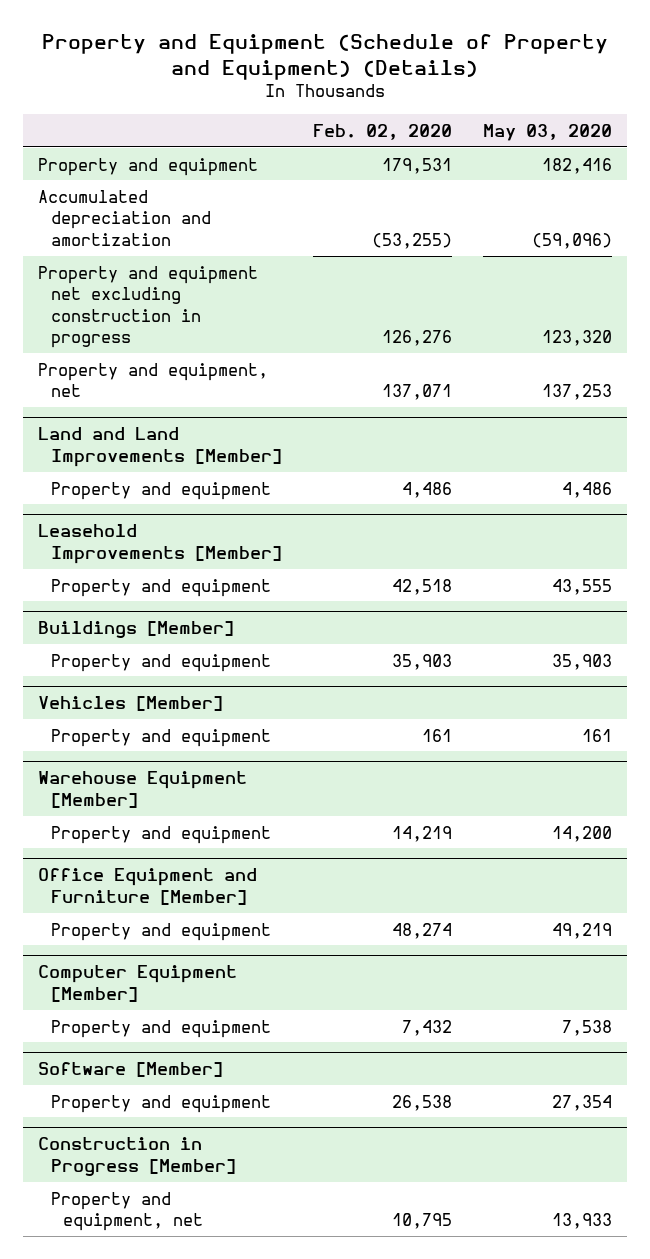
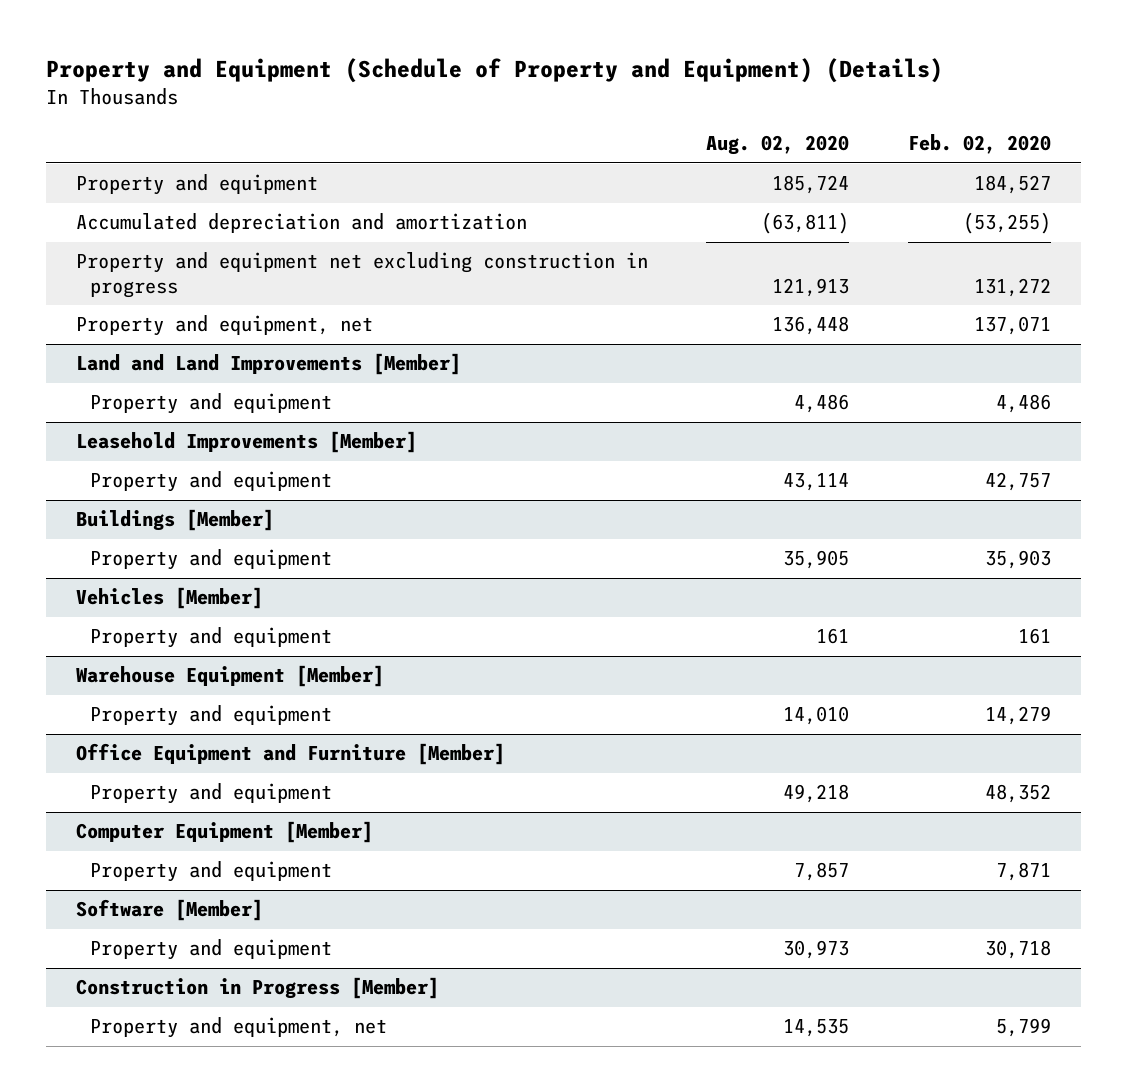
[482,123,612,141] May 03, 2020 -> none
none -> [706,135,850,156] Aug. 02, 2020
[381,157,452,174] 179,531 -> [974,175,1052,195] 184,527
[381,330,452,347] 126,276 -> [974,277,1052,297] 131,272
[391,578,452,595] 42,518 -> [985,472,1052,492] 42,757
[391,825,452,842] 14,219 -> [985,706,1052,726] 14,279
[391,922,452,939] 48,274 -> [985,784,1052,804] 48,352
[401,1019,452,1036] 7,432 -> [996,862,1052,882] 7,871
[391,1094,452,1111] 26,538 -> [985,940,1052,960] 30,718
[391,1213,452,1230] 10,795 -> [996,1018,1052,1038] 5,799

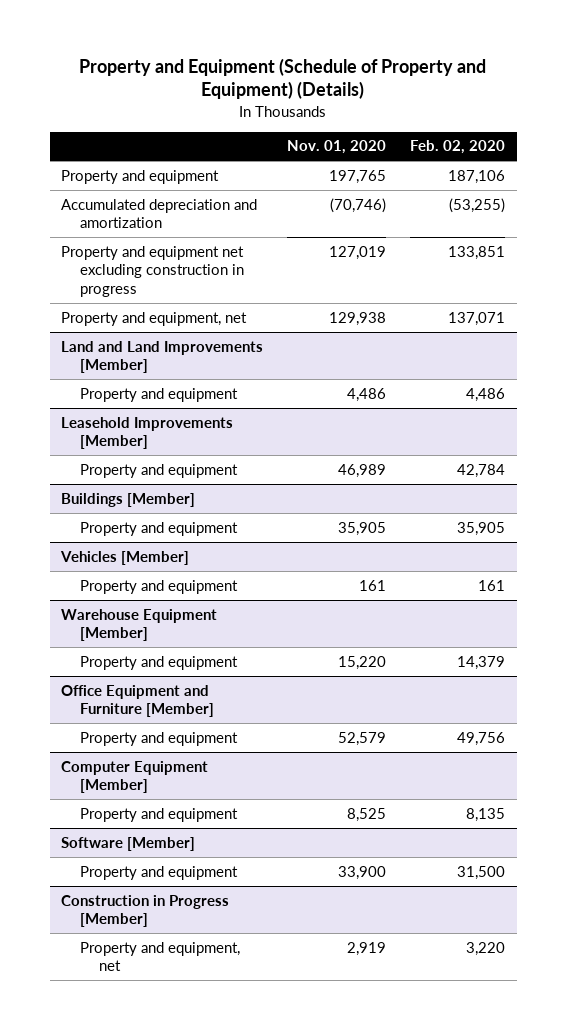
[706,135,850,156] Aug. 02, 2020 -> none
none -> [287,140,387,155] Nov. 01, 2020
[974,175,1052,195] 184,527 -> [447,169,505,184] 187,106
[974,277,1052,297] 131,272 -> [447,245,505,260] 133,851
[985,472,1052,492] 42,757 -> [456,463,505,478] 42,784
[985,550,1052,570] 35,903 -> [456,521,505,536] 35,905
[985,706,1052,726] 14,279 -> [456,655,505,670] 14,379
[985,784,1052,804] 48,352 -> [456,731,505,746] 49,756
[996,862,1052,882] 7,871 -> [465,807,505,822] 8,135
[985,940,1052,960] 30,718 -> [456,865,505,880] 31,500
[996,1018,1052,1038] 5,799 -> [465,941,505,956] 3,220

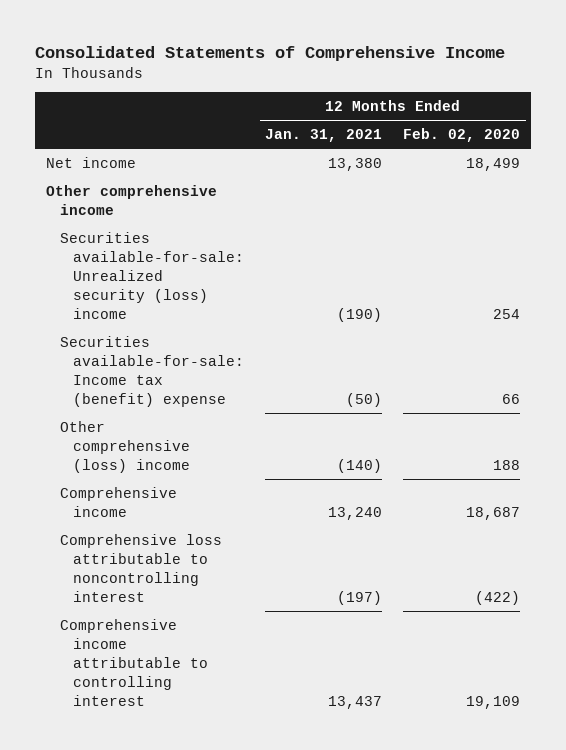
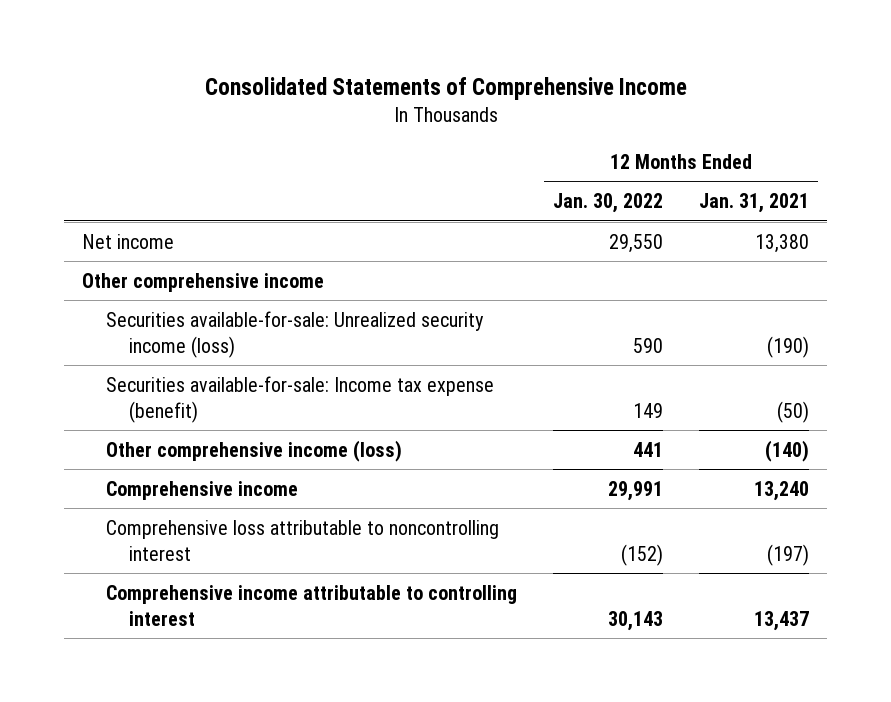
[403,128,521,143] Feb. 02, 2020 -> none
none -> [552,193,663,214] Jan. 30, 2022
[59,231,245,319] Securities available-for-sale: Unrealized security (loss) income -> [105,310,484,358] Securities available-for-sale: Unrealized security income (loss)
[59,335,245,407] Securities available-for-sale: Income tax (benefit) expense -> [105,375,494,423] Securities available-for-sale: Income tax expense (benefit)
[59,420,191,473] Other comprehensive (loss) income -> [105,439,402,462] Other comprehensive income (loss)

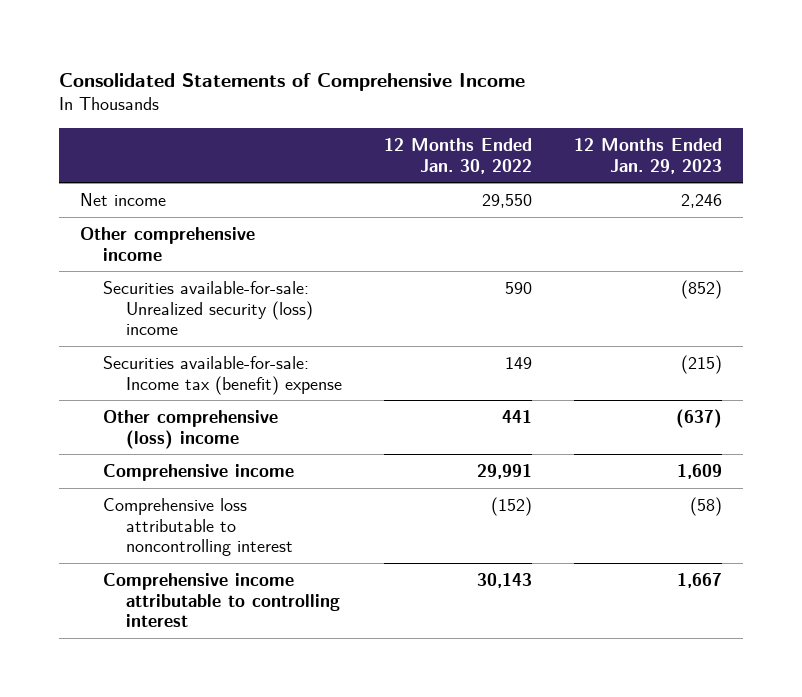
[699,193,810,214] Jan. 31, 2021 -> none
none -> [573,137,722,174] 12 Months Ended Jan. 29, 2023
[105,310,484,358] Securities available-for-sale: Unrealized security income (loss) -> [103,281,314,336] Securities available-for-sale: Unrealized security (loss) income
[105,375,494,423] Securities available-for-sale: Income tax expense (benefit) -> [103,356,343,395] Securities available-for-sale: Income tax (benefit) expense
[105,439,402,462] Other comprehensive income (loss) -> [103,410,279,449] Other comprehensive (loss) income

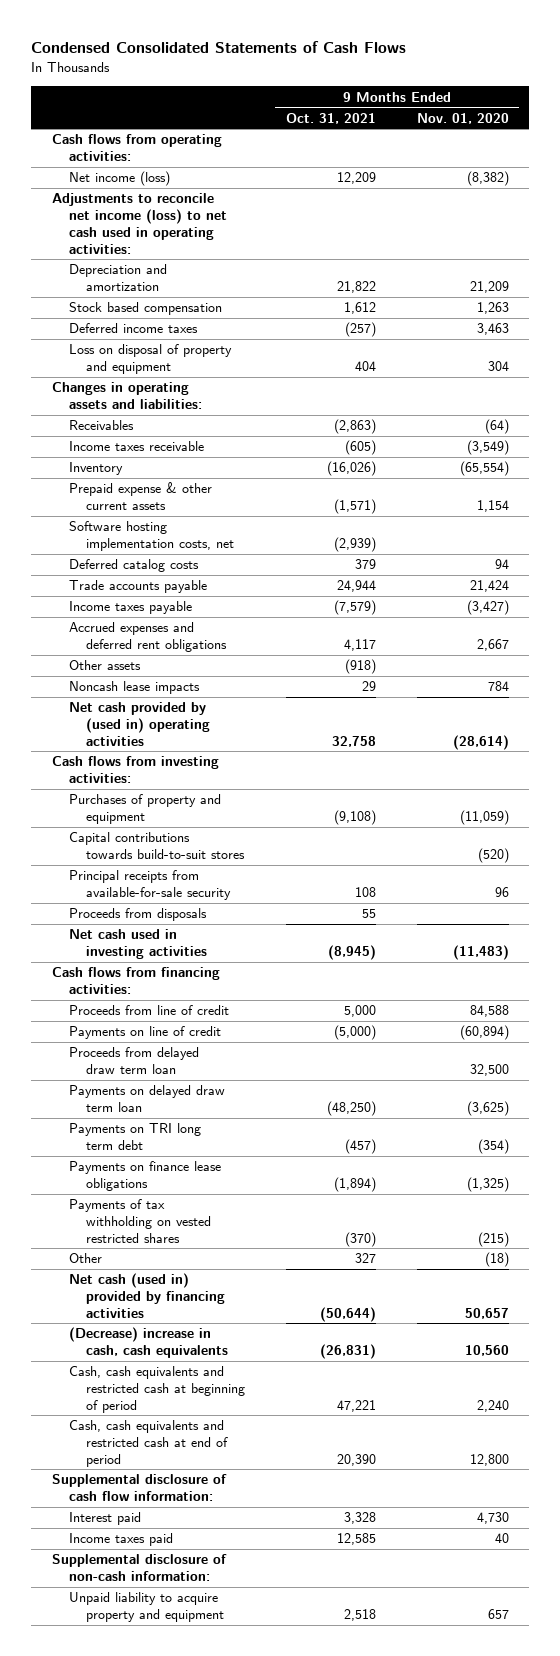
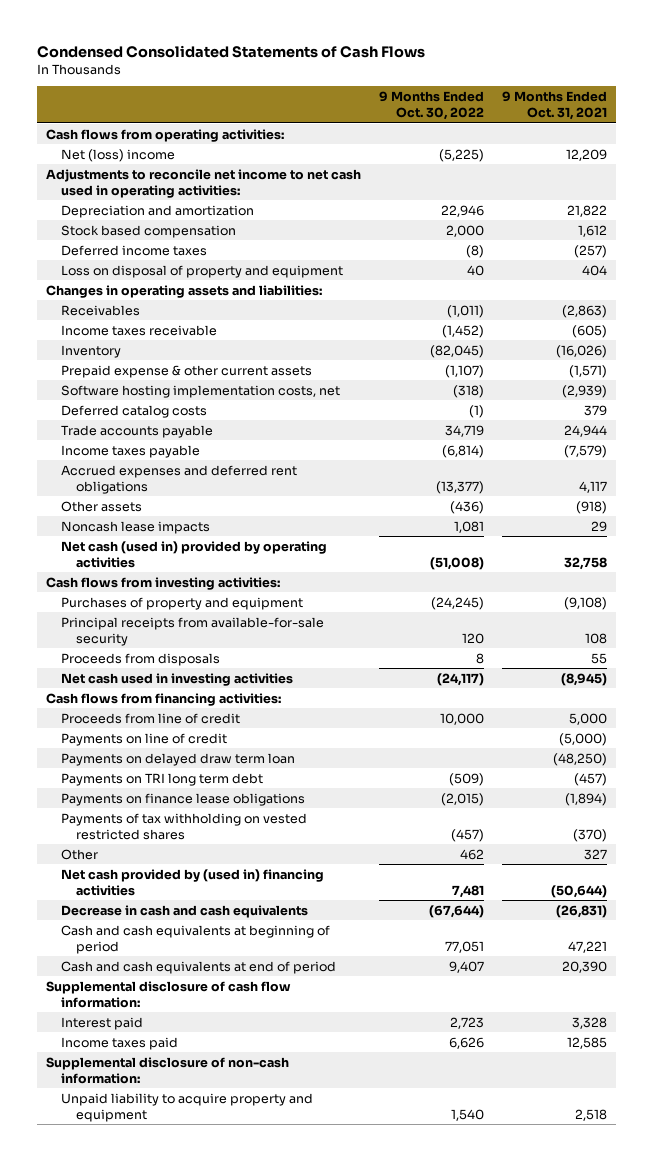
[416,112,509,124] Nov. 01, 2020 -> none
none -> [378,91,484,121] 9 Months Ended Oct. 30, 2022
[68,171,170,187] Net income (loss) -> [60,148,175,162] Net (loss) income
[51,193,227,254] Adjustments to reconcile net income (loss) to net cash used in operating activities: -> [45,168,361,198] Adjustments to reconcile net income to net cash used in operating activities:
[68,702,210,746] Net cash provided by (used in) operating activities -> [60,540,327,568] Net cash (used in) provided by operating activities
[68,832,245,860] Capital contributions towards build-to-suit stores -> none
[68,1047,199,1075] Proceeds from delayed draw term loan -> none
[68,1273,225,1318] Net cash (used in) provided by financing activities -> [60,868,324,896] Net cash provided by (used in) financing activities
[68,1327,228,1359] (Decrease) increase in cash, cash equivalents -> [60,904,308,918] Decrease in cash and cash equivalents
[68,1366,245,1413] Cash, cash equivalents and restricted cash at beginning of period -> [60,924,330,954] Cash and cash equivalents at beginning of period
[68,1420,228,1467] Cash, cash equivalents and restricted cash at end of period -> [60,960,336,974] Cash and cash equivalents at end of period

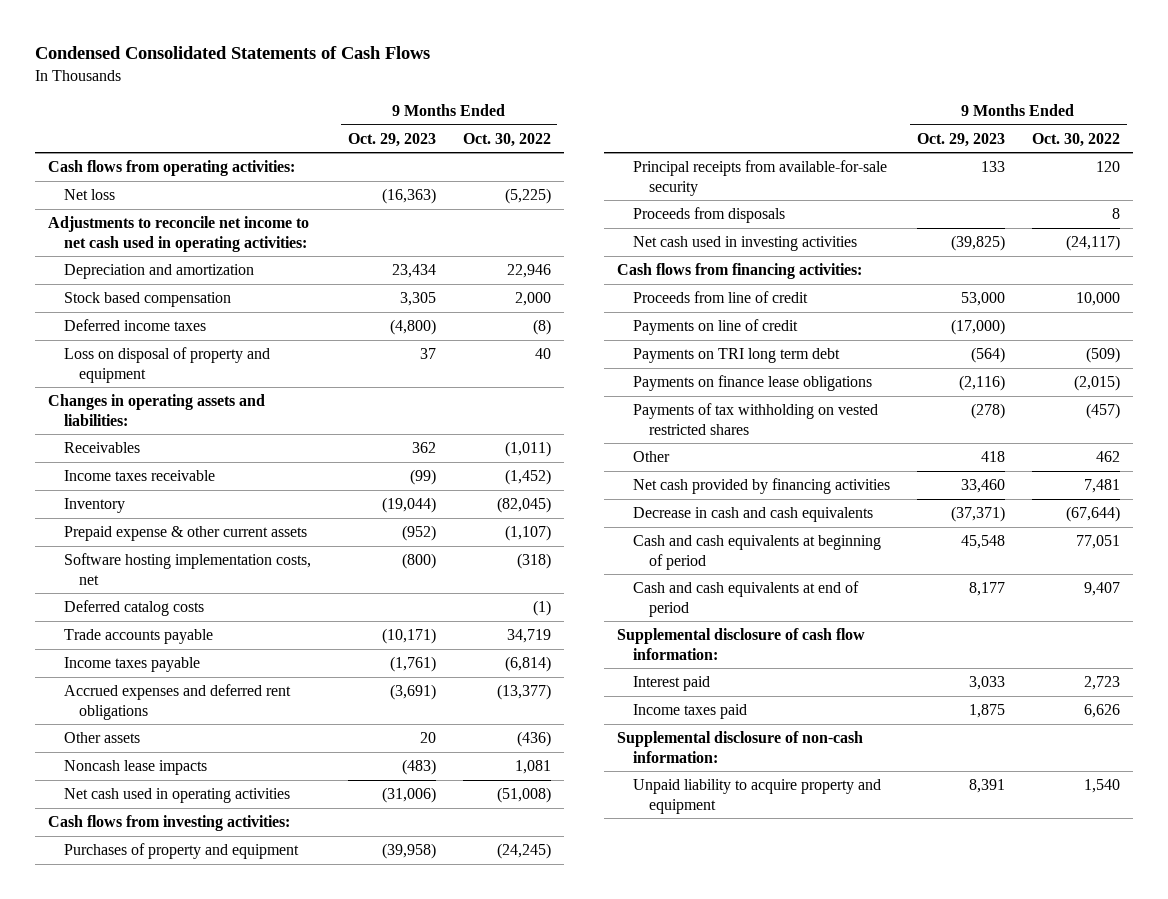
[501,91,607,121] 9 Months Ended Oct. 31, 2021 -> none
none -> [347,132,436,147] Oct. 29, 2023
[60,148,175,162] Net (loss) income -> [63,189,115,201] Net loss
[60,540,327,568] Net cash (used in) provided by operating activities -> [63,788,290,804] Net cash used in operating activities
[60,752,295,766] Payments on delayed draw term loan -> none
[60,868,324,896] Net cash provided by (used in) financing activities -> [633,478,891,495] Net cash provided by financing activities

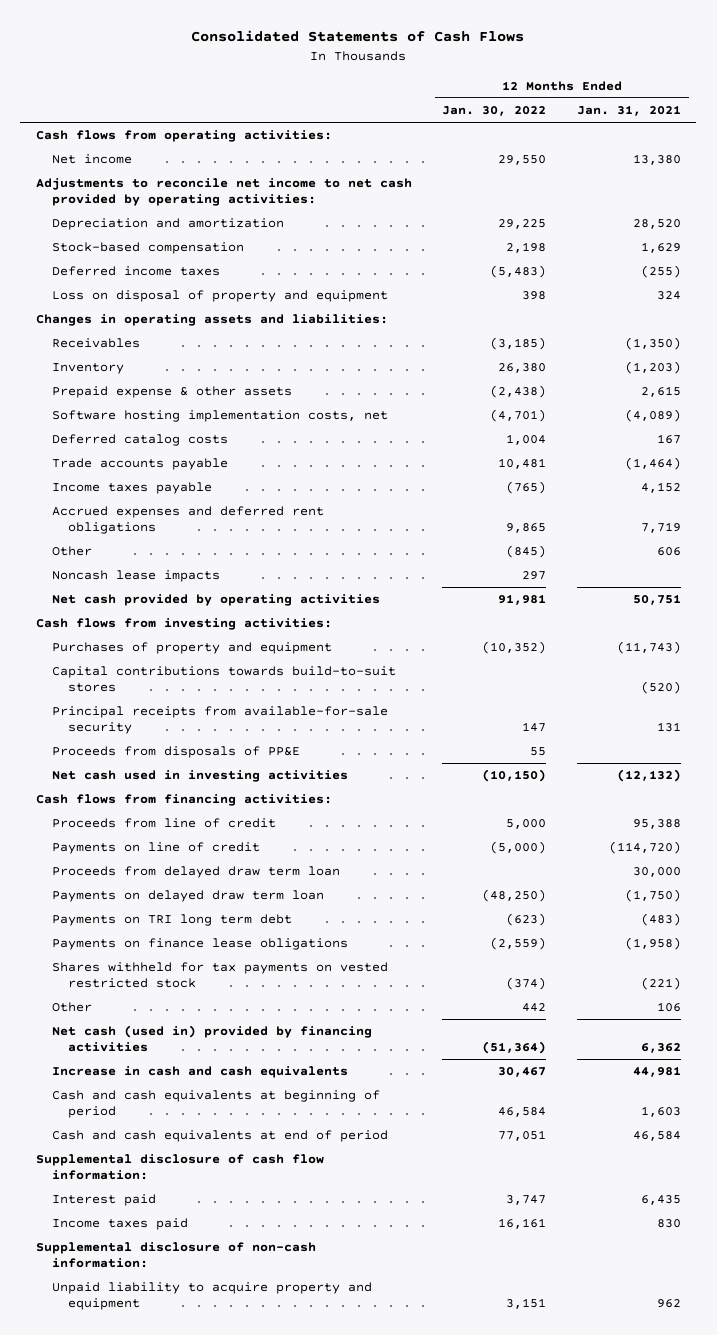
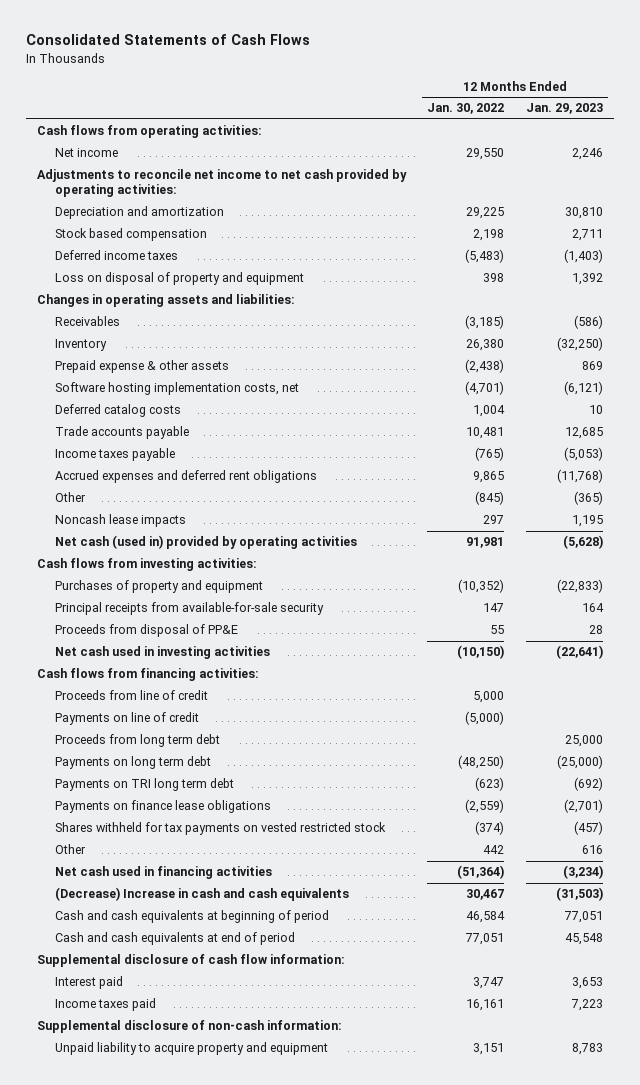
[577,105,682,117] Jan. 31, 2021 -> none
none -> [525,103,603,115] Jan. 29, 2023
[51,242,244,255] Stock-based compensation -> [54,228,207,242] Stock based compensation
[51,594,380,607] Net cash provided by operating activities -> [54,535,357,550] Net cash (used in) provided by operating activities
[51,666,396,693] Capital contributions towards build-to-suit stores -> none
[51,746,300,759] Proceeds from disposals of PP&E -> [54,624,238,638] Proceeds from disposal of PP&E
[51,866,340,879] Proceeds from delayed draw term loan -> none
none -> [54,734,220,748] Proceeds from long term debt
[51,890,324,903] Payments on delayed draw term loan -> [54,756,211,770] Payments on long term debt
[51,1025,372,1053] Net cash (used in) provided by financing activities -> [54,866,272,880] Net cash used in financing activities
[51,1066,348,1079] Increase in cash and cash equivalents -> [54,887,349,902] (Decrease) Increase in cash and cash equivalents

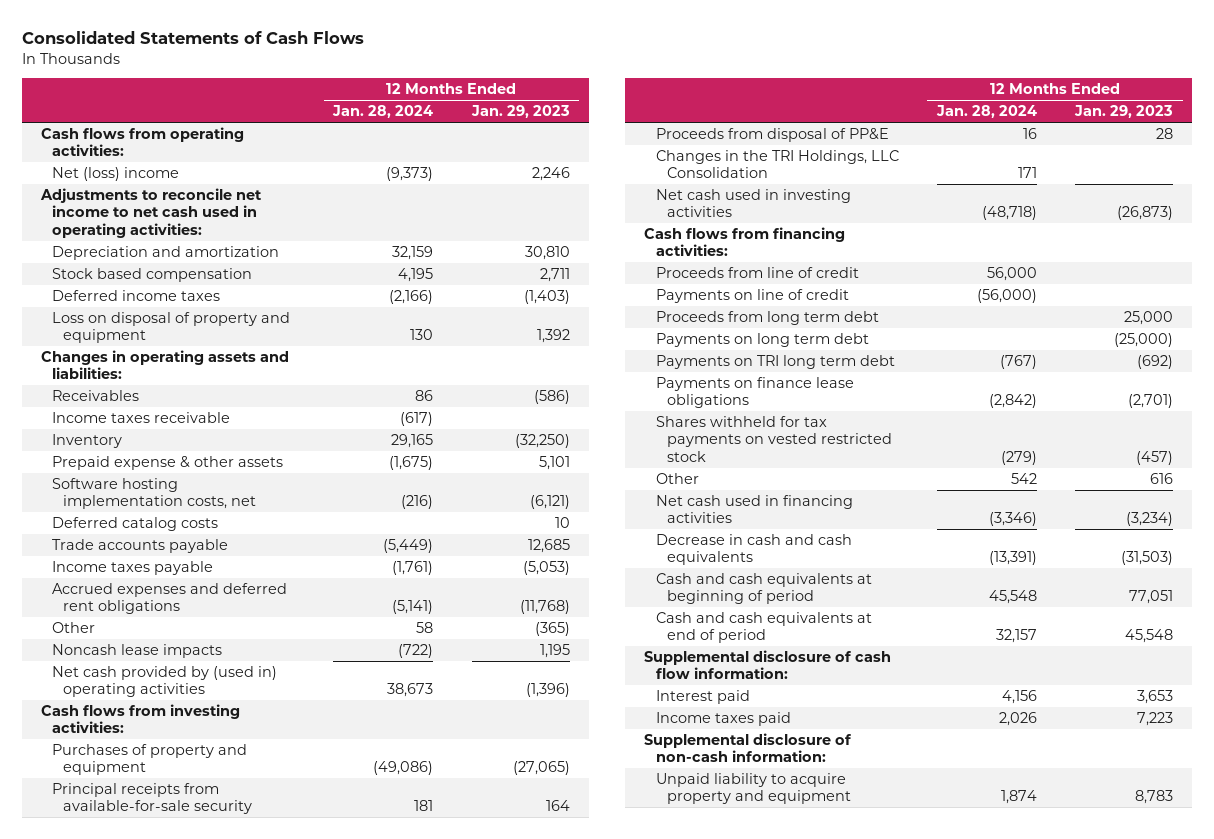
[427,103,505,115] Jan. 30, 2022 -> none
none -> [332,105,434,119] Jan. 28, 2024
[54,148,118,158] Net income -> [51,167,179,182] Net (loss) income
[36,169,407,198] Adjustments to reconcile net income to net cash provided by operating activities: -> [39,188,262,238] Adjustments to reconcile net income to net cash used in operating activities:
none -> [51,412,230,424] Income taxes receivable
[581,361,603,371] 869 -> [538,456,570,471] 5,101
[54,535,357,550] Net cash (used in) provided by operating activities -> [51,666,277,698] Net cash provided by (used in) operating activities
[562,535,603,550] (5,628) -> [525,683,570,698] (1,396)
[556,579,603,594] (22,833) -> [512,761,570,776] (27,065)
none -> [655,150,899,179] Changes in the TRI Holdings, LLC Consolidation
[555,645,603,660] (22,641) -> [1117,206,1174,221] (26,873)
[54,887,349,902] (Decrease) Increase in cash and cash equivalents -> [655,534,852,566] Decrease in cash and cash equivalents

